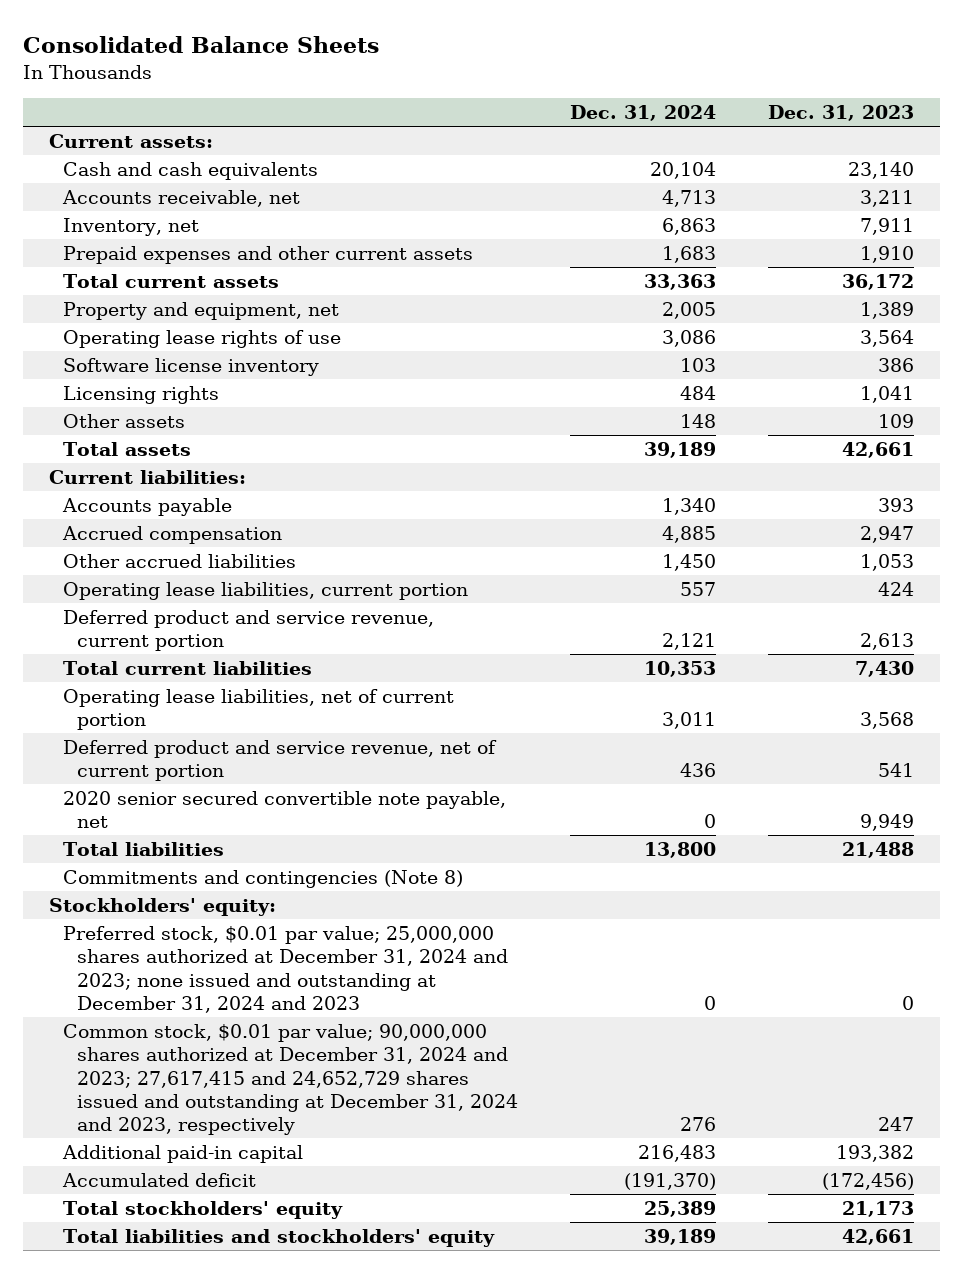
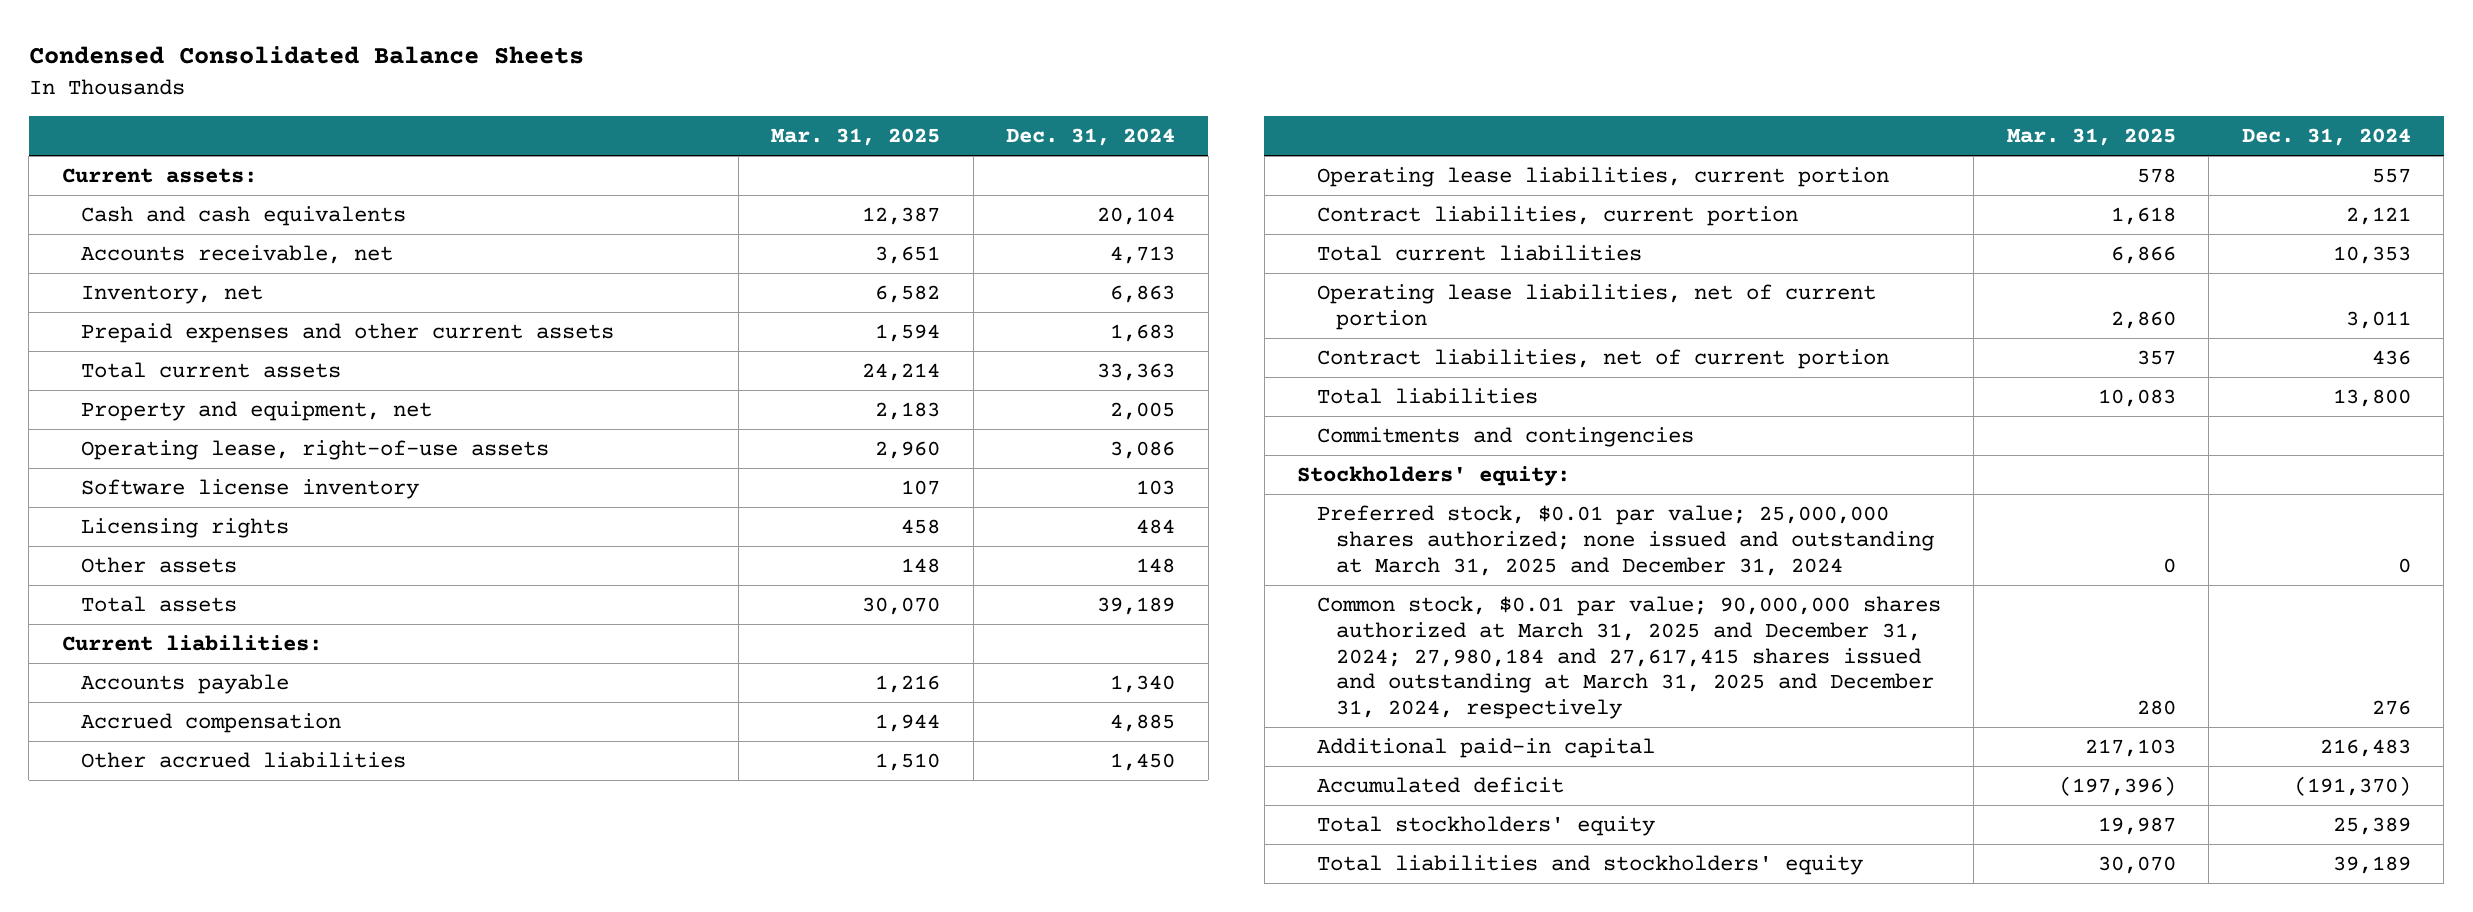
[23,35,380,53] Consolidated Balance Sheets -> [28,46,584,65] Condensed Consolidated Balance Sheets
[767,104,914,121] Dec. 31, 2023 -> none
none -> [771,128,941,147] Mar. 31, 2025
[63,330,342,349] Operating lease rights of use -> [81,440,550,461] Operating lease, right-of-use assets
[63,610,435,652] Deferred product and service revenue, current portion -> [1316,206,1798,227] Contract liabilities, current portion
[63,791,507,829] 2020 senior secured convertible note payable, net -> none
[63,740,498,782] Deferred product and service revenue, net of current portion -> [1316,349,1889,370] Contract liabilities, net of current portion
[63,870,464,889] Commitments and contingencies (Note 8) -> [1316,427,1694,448] Commitments and contingencies
[63,926,508,1013] Preferred stock, $0.01 par value; 25,000,000 shares authorized at December 31, 2024 and 2023; none issued and outstanding at December 31, 2024 and 2023 -> [1316,505,1935,576] Preferred stock, $0.01 par value; 25,000,000 shares authorized; none issued and outstanding at March 31, 2025 and December 31, 2024
[63,1024,518,1135] Common stock, $0.01 par value; 90,000,000 shares authorized at December 31, 2024 and 2023; 27,617,415 and 24,652,729 shares issued and outstanding at December 31, 2024 and 2023, respectively -> [1316,596,1941,720] Common stock, $0.01 par value; 90,000,000 shares authorized at March 31, 2025 and December 31, 2024; 27,980,184 and 27,617,415 shares issued and outstanding at March 31, 2025 and December 31, 2024, respectively

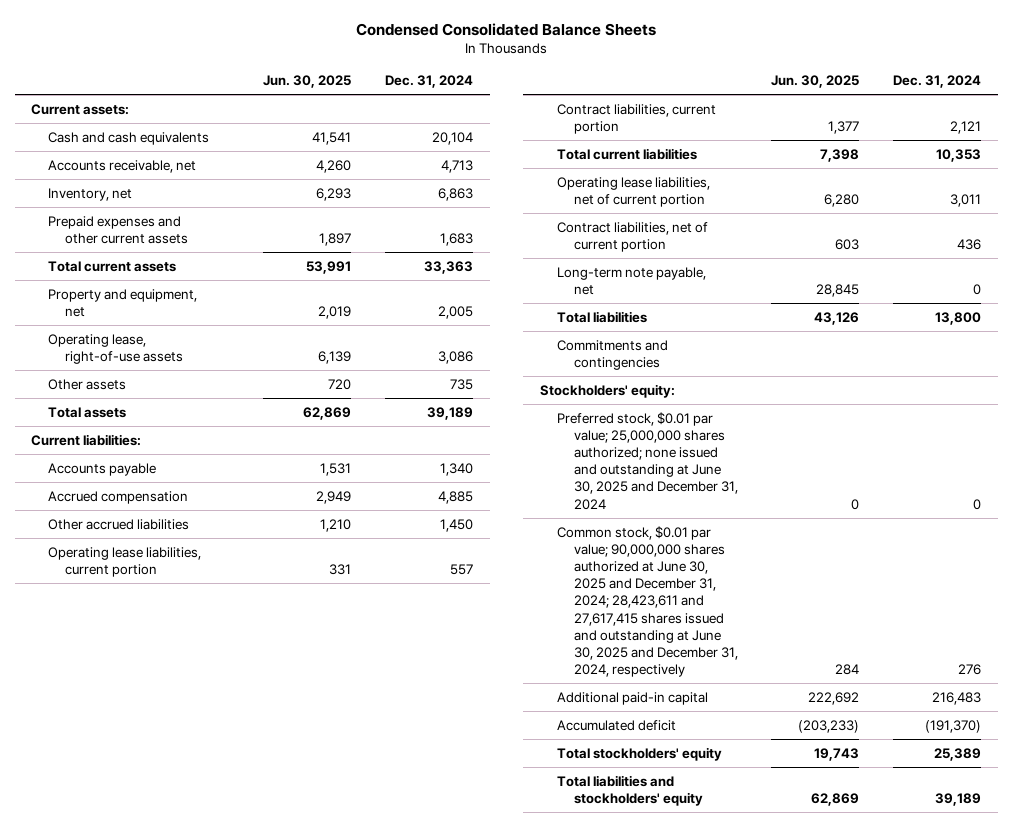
[771,128,941,147] Mar. 31, 2025 -> none
none -> [263,75,352,89] Jun. 30, 2025
[81,479,420,500] Software license inventory -> none
[81,518,290,539] Licensing rights -> none
[1136,558,1176,574] 148 -> [449,378,473,390] 735
none -> [556,266,706,295] Long-term note payable, net
[1316,505,1935,576] Preferred stock, $0.01 par value; 25,000,000 shares authorized; none issued and outstanding at March 31, 2025 and December 31, 2024 -> [556,411,738,510] Preferred stock, $0.01 par value; 25,000,000 shares authorized; none issued and outstanding at June 30, 2025 and December 31, 2024
[1316,596,1941,720] Common stock, $0.01 par value; 90,000,000 shares authorized at March 31, 2025 and December 31, 2024; 27,980,184 and 27,617,415 shares issued and outstanding at March 31, 2025 and December 31, 2024, respectively -> [556,525,738,678] Common stock, $0.01 par value; 90,000,000 shares authorized at June 30, 2025 and December 31, 2024; 28,423,611 and 27,617,415 shares issued and outstanding at June 30, 2025 and December 31, 2024, respectively

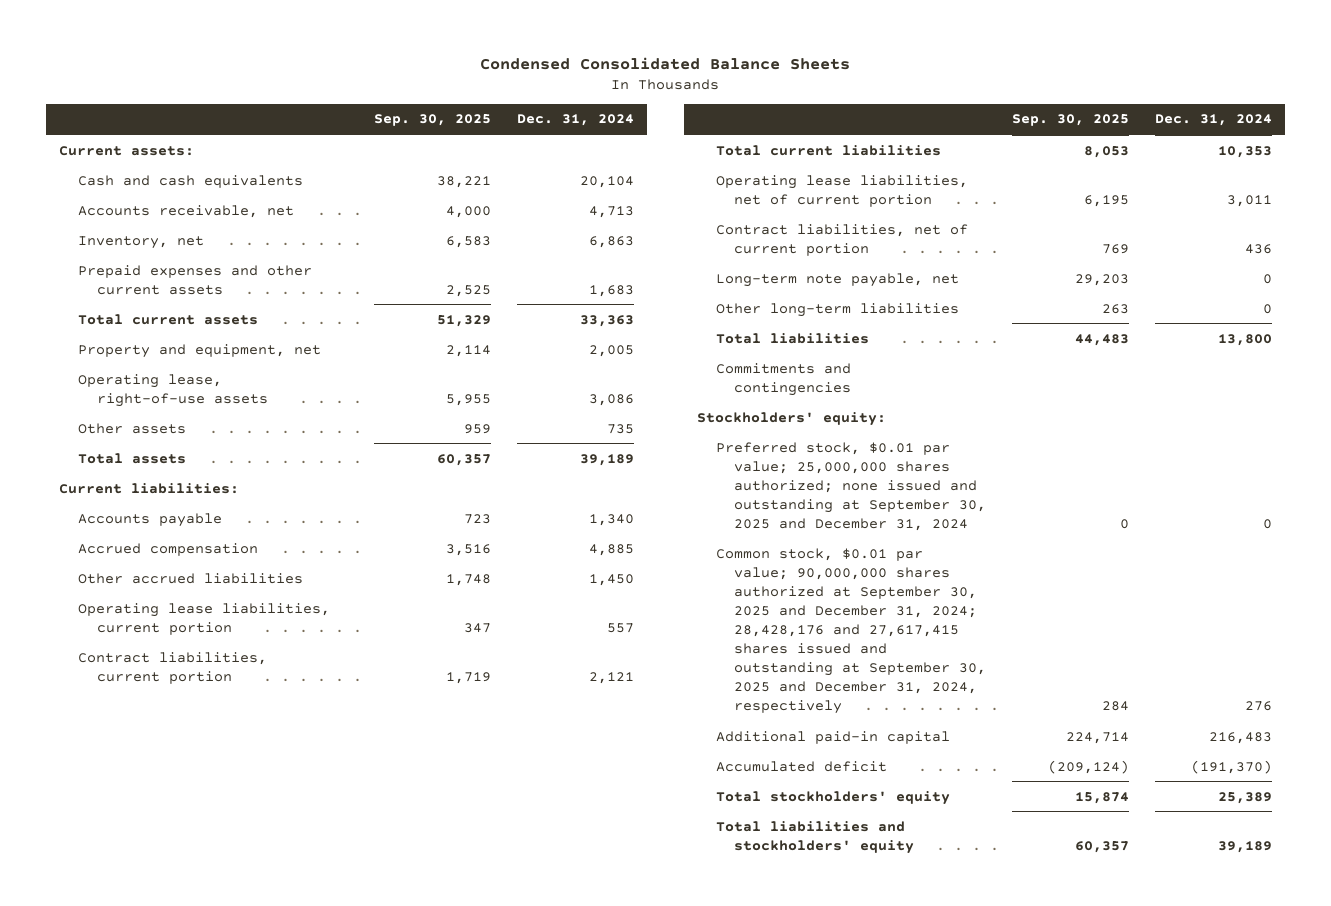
[263,75,352,89] Jun. 30, 2025 -> none
none -> [374,114,492,127] Sep. 30, 2025
none -> [715,302,959,317] Other long-term liabilities
[556,411,738,510] Preferred stock, $0.01 par value; 25,000,000 shares authorized; none issued and outstanding at June 30, 2025 and December 31, 2024 -> [715,441,987,531] Preferred stock, $0.01 par value; 25,000,000 shares authorized; none issued and outstanding at September 30, 2025 and December 31, 2024
[556,525,738,678] Common stock, $0.01 par value; 90,000,000 shares authorized at June 30, 2025 and December 31, 2024; 28,423,611 and 27,617,415 shares issued and outstanding at June 30, 2025 and December 31, 2024, respectively -> [715,547,987,714] Common stock, $0.01 par value; 90,000,000 shares authorized at September 30, 2025 and December 31, 2024; 28,428,176 and 27,617,415 shares issued and outstanding at September 30, 2025 and December 31, 2024, respectively

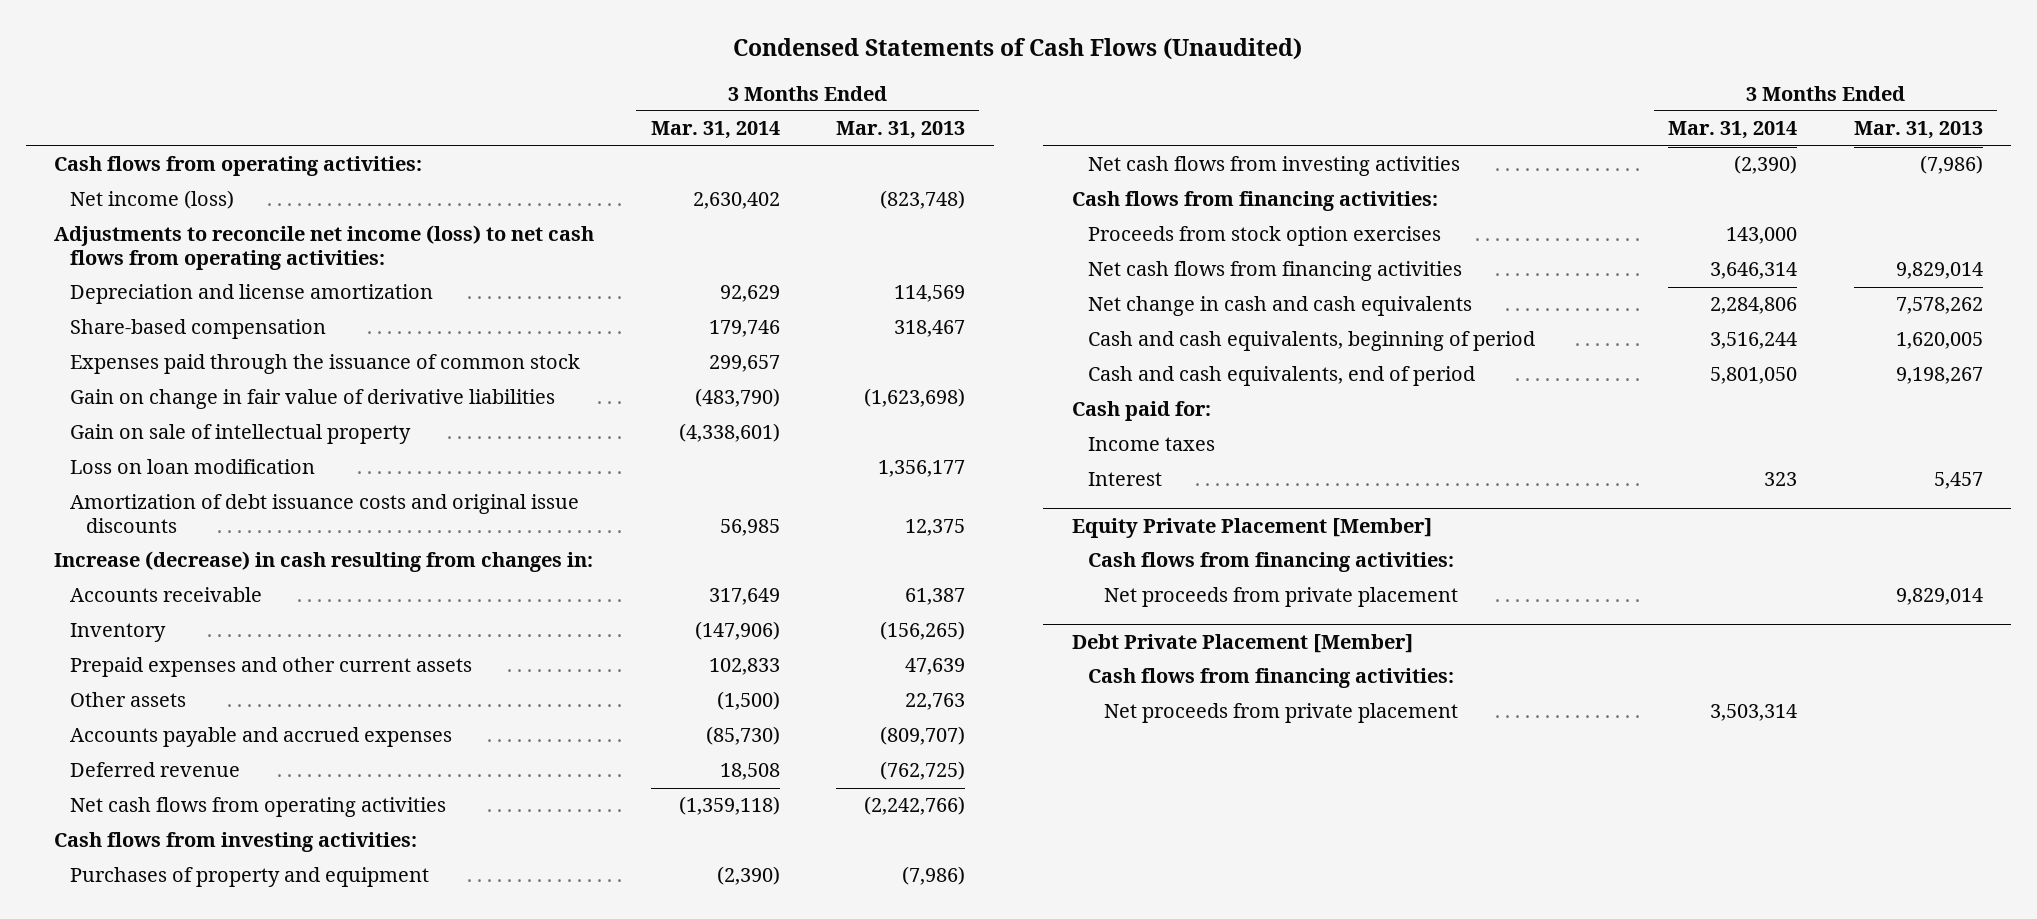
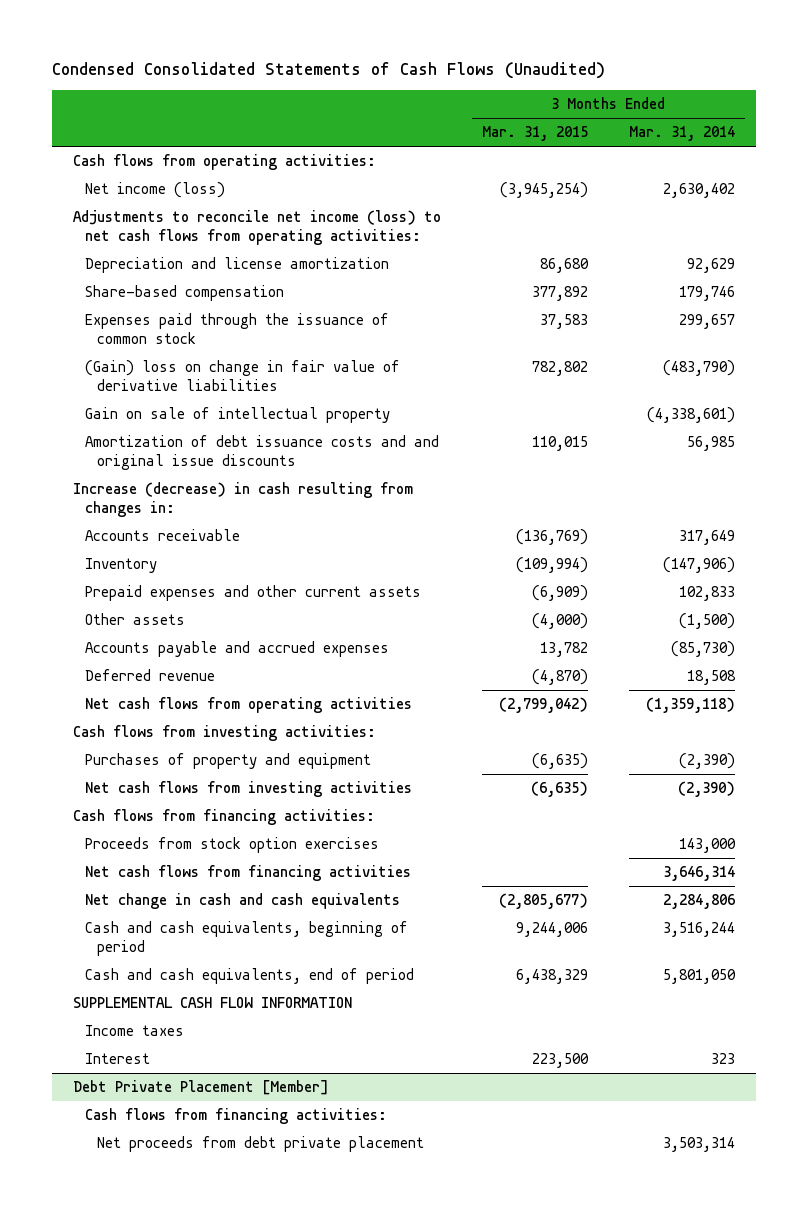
[733,38,1303,61] Condensed Statements of Cash Flows (Unaudited) -> [52,62,606,80] Condensed Consolidated Statements of Cash Flows (Unaudited)
[836,121,966,140] Mar. 31, 2013 -> none
none -> [481,126,588,142] Mar. 31, 2015
[69,389,555,410] Gain on change in fair value of derivative liabilities -> [84,360,400,392] (Gain) loss on change in fair value of derivative liabilities
[69,459,315,475] Loss on loan modification -> none
[69,494,579,533] Amortization of debt issuance costs and original issue discounts -> [84,435,439,471] Amortization of debt issuance costs and and original issue discounts
[1071,401,1211,422] Cash paid for: -> none
none -> [72,997,352,1009] SUPPLEMENTAL CASH FLOW INFORMATION
[1071,517,1432,538] Equity Private Placement [Member] -> none
[1087,552,1454,573] Cash flows from financing activities: -> none
[1103,587,1458,608] Net proceeds from private placement -> none
[1103,703,1458,724] Net proceeds from private placement -> [97,1136,425,1153] Net proceeds from debt private placement

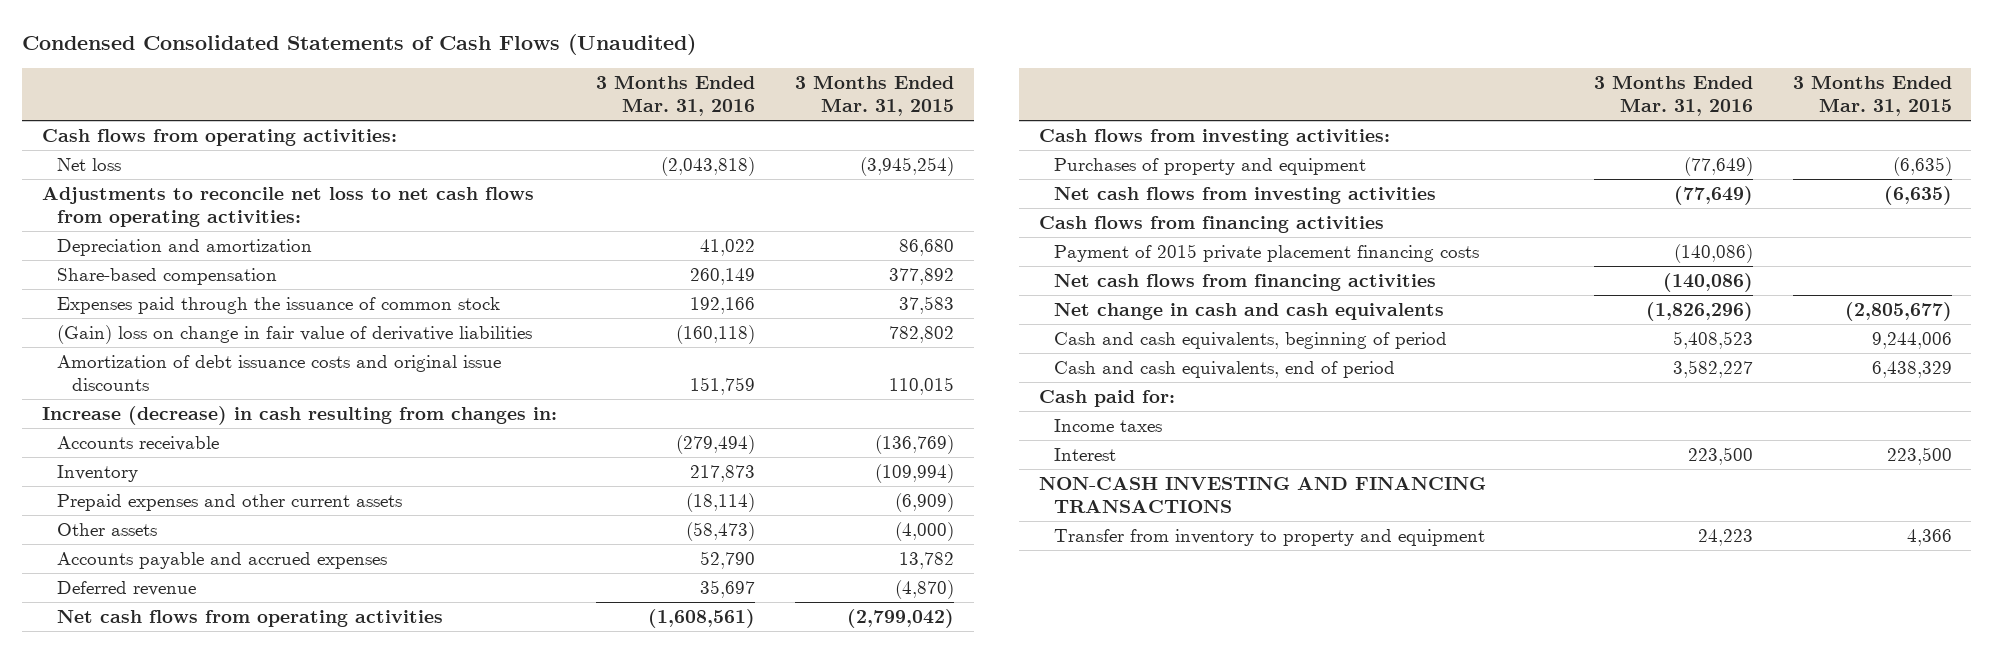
[629,126,736,142] Mar. 31, 2014 -> none
none -> [596,75,756,117] 3 Months Ended Mar. 31, 2016
[84,182,225,199] Net income (loss) -> [56,157,121,171] Net loss
[72,210,441,246] Adjustments to reconcile net income (loss) to net cash flows from operating activities: -> [41,186,534,227] Adjustments to reconcile net loss to net cash flows from operating activities:
[84,257,389,274] Depreciation and license amortization -> [56,238,312,256] Depreciation and amortization
[84,407,390,424] Gain on sale of intellectual property -> none
[84,435,439,471] Amortization of debt issuance costs and and original issue discounts -> [56,354,501,391] Amortization of debt issuance costs and original issue discounts
[84,837,379,854] Proceeds from stock option exercises -> none
[72,809,375,826] Cash flows from financing activities: -> [1039,215,1385,233] Cash flows from financing activities
none -> [1054,243,1480,262] Payment of 2015 private placement financing costs
[72,997,352,1009] SUPPLEMENTAL CASH FLOW INFORMATION -> none
none -> [1039,389,1176,407] Cash paid for:
[72,1080,329,1096] Debt Private Placement [Member] -> none
[84,1108,387,1125] Cash flows from financing activities: -> none
[97,1136,425,1153] Net proceeds from debt private placement -> none
none -> [1039,476,1487,513] NON-CASH INVESTING AND FINANCING TRANSACTIONS
none -> [1054,528,1486,546] Transfer from inventory to property and equipment

